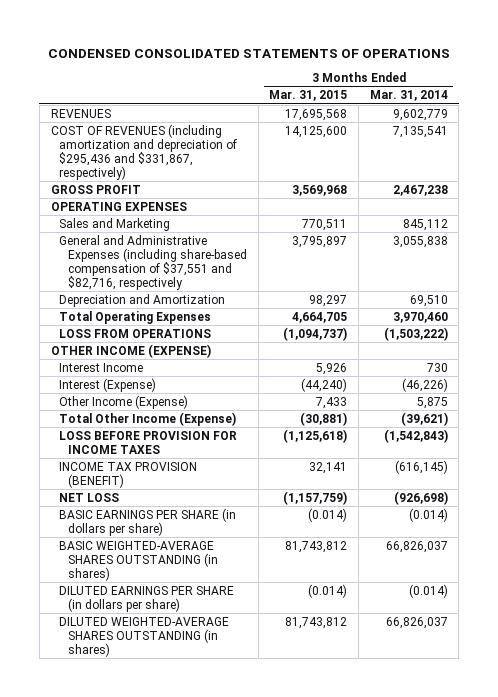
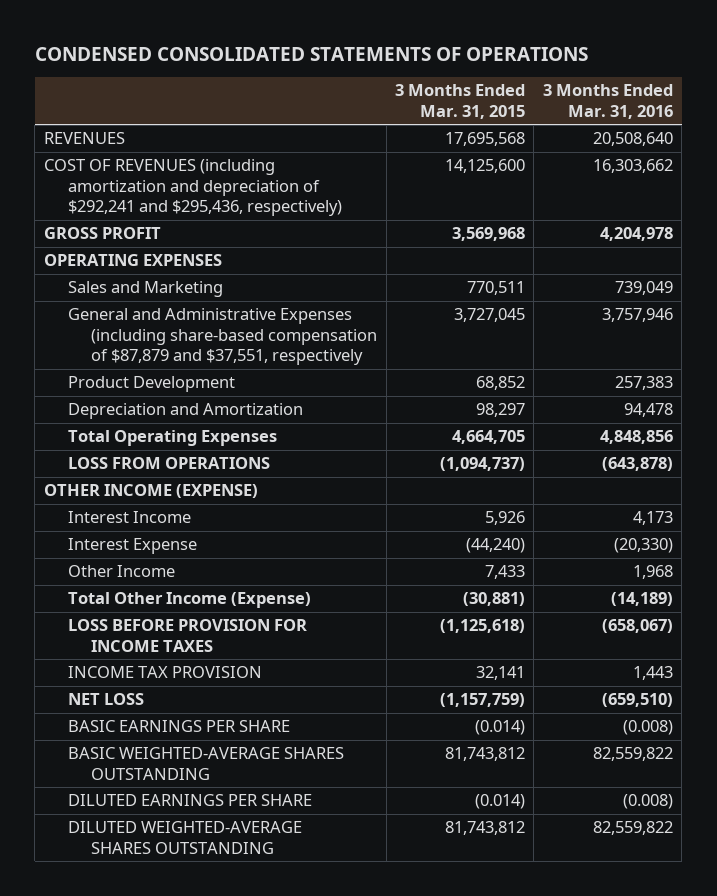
[369,90,448,102] Mar. 31, 2014 -> none
none -> [542,84,673,119] 3 Months Ended Mar. 31, 2016
[50,123,238,180] COST OF REVENUES (including amortization and depreciation of $295,436 and $331,867, respectively) -> [43,159,342,217] COST OF REVENUES (including amortization and depreciation of $292,241 and $295,436, respectively)
[59,234,248,290] General and Administrative Expenses (including share-based compensation of $37,551 and $82,716, respectively -> [67,308,378,366] General and Administrative Expenses (including share-based compensation of $87,879 and $37,551, respectively
[292,235,348,248] 3,795,897 -> [453,308,525,323] 3,727,045
none -> [67,376,235,393] Product Development
[59,377,157,392] Interest (Expense) -> [67,538,197,555] Interest Expense
[59,394,189,409] Other Income (Expense) -> [67,565,175,578] Other Income
[59,461,198,488] INCOME TAX PROVISION (BENEFIT) -> [67,666,262,679] INCOME TAX PROVISION
[59,507,237,536] BASIC EARNINGS PER SHARE (in dollars per share) -> [67,720,290,733] BASIC EARNINGS PER SHARE
[59,540,219,581] BASIC WEIGHTED-AVERAGE SHARES OUTSTANDING (in shares) -> [67,747,344,780] BASIC WEIGHTED-AVERAGE SHARES OUTSTANDING
[59,585,235,612] DILUTED EARNINGS PER SHARE (in dollars per share) -> [67,794,312,807] DILUTED EARNINGS PER SHARE
[59,616,230,657] DILUTED WEIGHTED-AVERAGE SHARES OUTSTANDING (in shares) -> [67,821,302,854] DILUTED WEIGHTED-AVERAGE SHARES OUTSTANDING

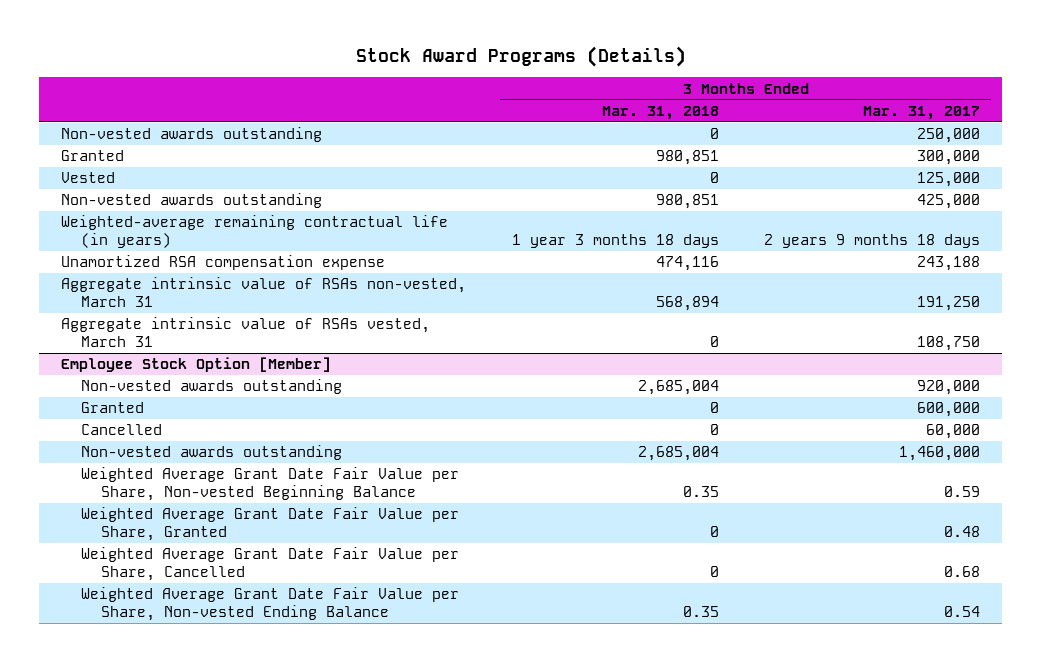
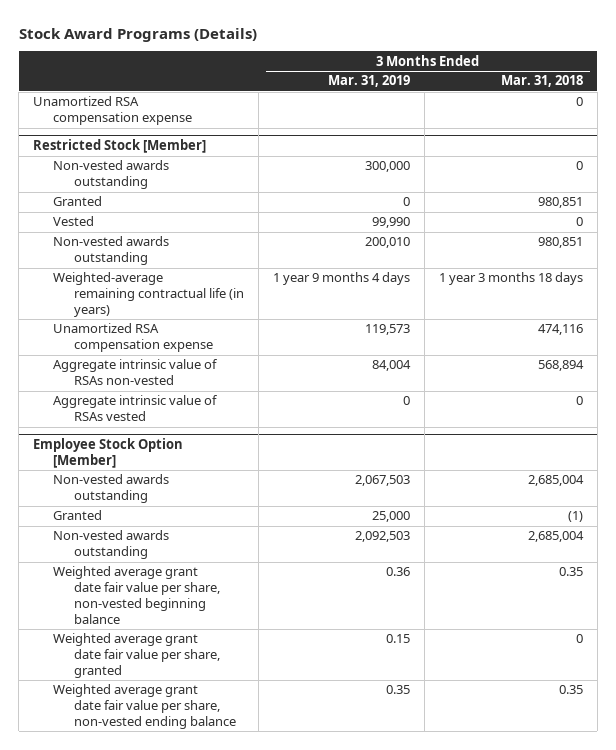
[862,106,980,121] Mar. 31, 2017 -> none
none -> [327,75,410,88] Mar. 31, 2019
none -> [33,96,193,126] Unamortized RSA compensation expense
none -> [33,139,207,154] Restricted Stock [Member]
[61,277,467,308] Aggregate intrinsic value of RSAs non-vested, March 31 -> [53,359,219,386] Aggregate intrinsic value of RSAs non-vested
[61,317,431,348] Aggregate intrinsic value of RSAs vested, March 31 -> [53,395,219,422] Aggregate intrinsic value of RSAs vested
[81,424,163,436] Cancelled -> none
[709,402,719,414] 0 -> [567,511,583,523] (1)
[81,547,460,582] Weighted Average Grant Date Fair Value per Share, Cancelled -> none
[81,467,460,502] Weighted Average Grant Date Fair Value per Share, Non-vested Beginning Balance -> [53,566,220,625] Weighted average grant date fair value per share, non-vested beginning balance
[81,507,460,542] Weighted Average Grant Date Fair Value per Share, Granted -> [53,633,220,679] Weighted average grant date fair value per share, granted
[81,587,460,622] Weighted Average Grant Date Fair Value per Share, Non-vested Ending Balance -> [53,684,236,730] Weighted average grant date fair value per share, non-vested ending balance

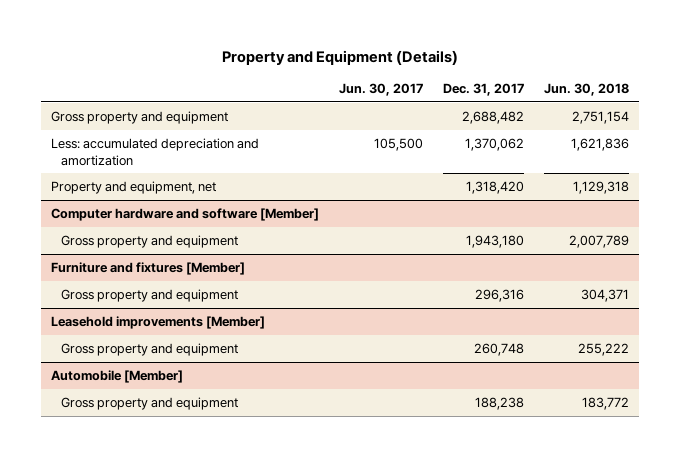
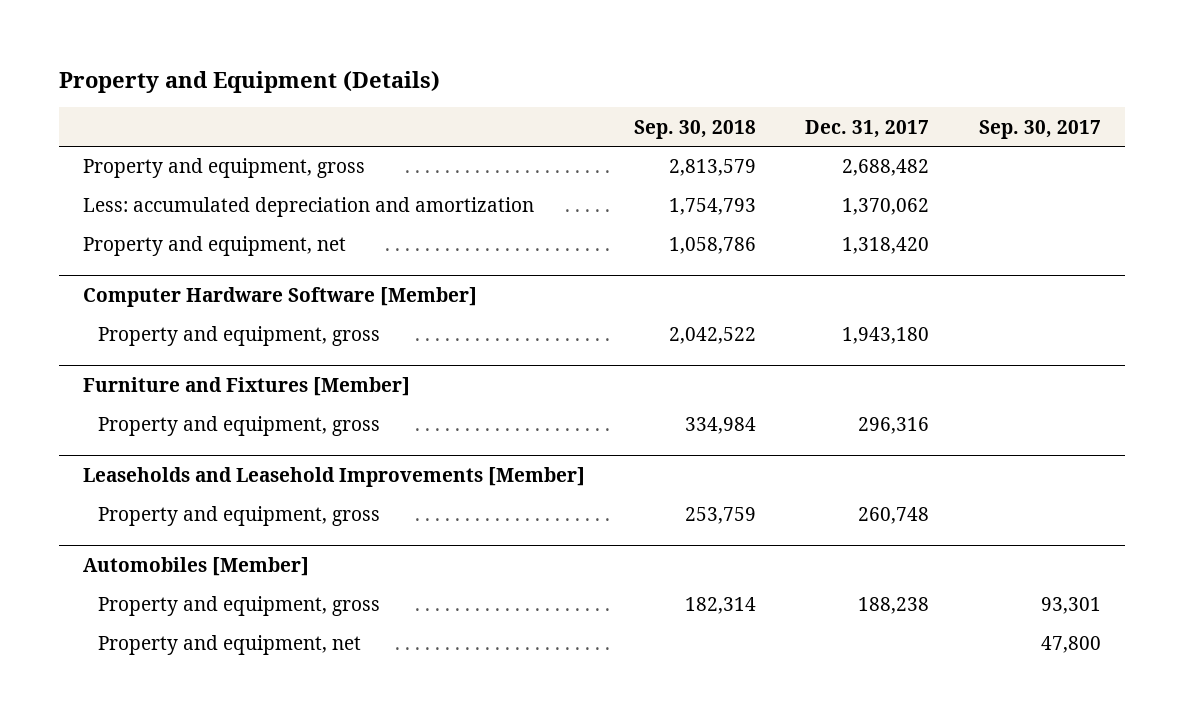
[338,83,423,97] Jun. 30, 2017 -> none
[543,83,629,97] Jun. 30, 2018 -> none
none -> [634,119,757,139] Sep. 30, 2018
none -> [978,119,1101,139] Sep. 30, 2017
[51,111,229,125] Gross property and equipment -> [83,158,366,179] Property and equipment, gross
[51,208,320,222] Computer hardware and software [Member] -> [83,287,478,308] Computer Hardware Software [Member]
[60,235,238,249] Gross property and equipment -> [97,326,380,347] Property and equipment, gross
[51,262,246,276] Furniture and fixtures [Member] -> [83,377,411,397] Furniture and Fixtures [Member]
[60,289,238,303] Gross property and equipment -> [97,416,380,437] Property and equipment, gross
[51,316,266,330] Leasehold improvements [Member] -> [83,467,586,488] Leaseholds and Leasehold Improvements [Member]
[60,343,238,357] Gross property and equipment -> [97,506,380,527] Property and equipment, gross
[51,370,184,384] Automobile [Member] -> [83,557,310,577] Automobiles [Member]
[60,397,238,411] Gross property and equipment -> [97,596,380,617] Property and equipment, gross
none -> [97,635,361,656] Property and equipment, net

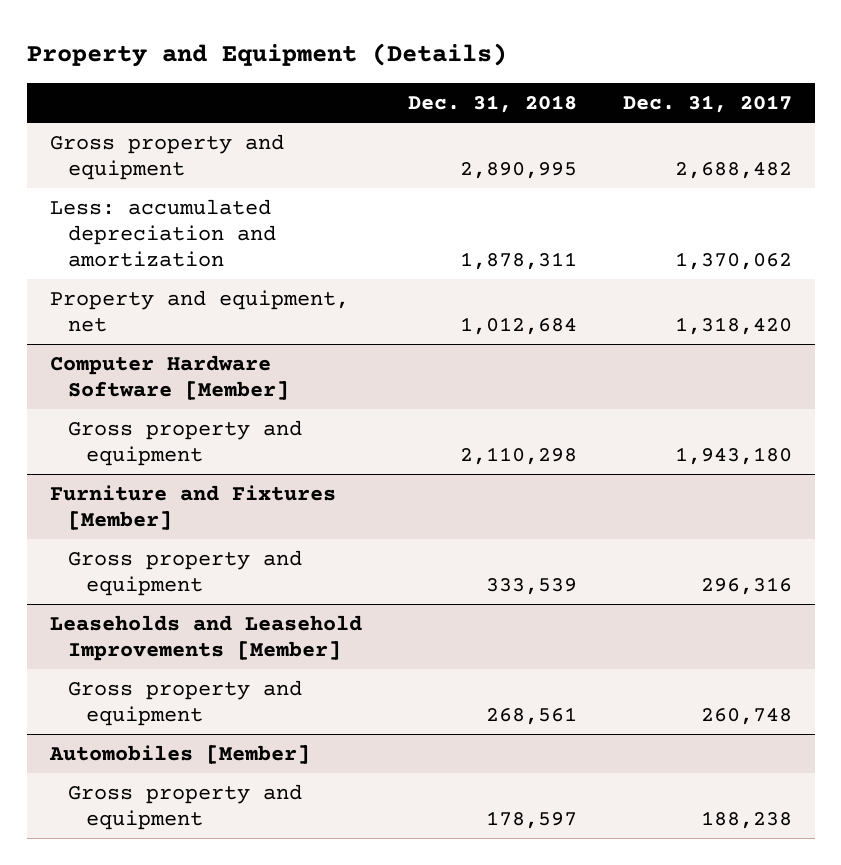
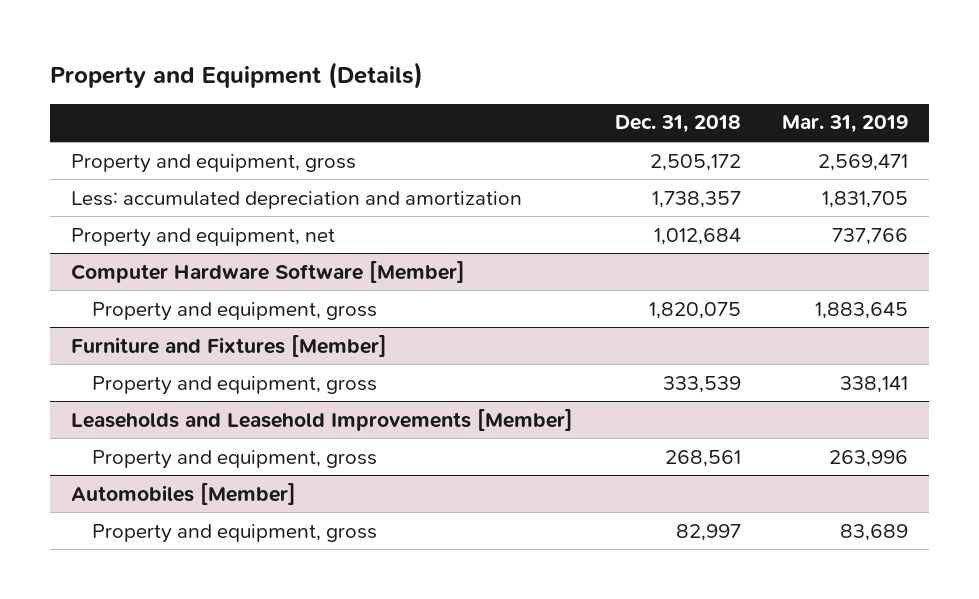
[622,95,792,114] Dec. 31, 2017 -> none
none -> [782,115,909,134] Mar. 31, 2019
[49,133,284,180] Gross property and equipment -> [71,153,357,173] Property and equipment, gross
[459,161,577,179] 2,890,995 -> [649,153,741,171] 2,505,172
[459,251,577,270] 1,878,311 -> [651,190,741,208] 1,738,357
[68,419,303,466] Gross property and equipment -> [91,301,377,321] Property and equipment, gross
[459,446,577,465] 2,110,298 -> [648,301,741,319] 1,820,075
[68,549,303,596] Gross property and equipment -> [91,375,377,395] Property and equipment, gross
[68,679,303,726] Gross property and equipment -> [91,449,377,469] Property and equipment, gross
[68,783,303,830] Gross property and equipment -> [91,523,377,543] Property and equipment, gross
[485,810,577,829] 178,597 -> [675,523,741,541] 82,997

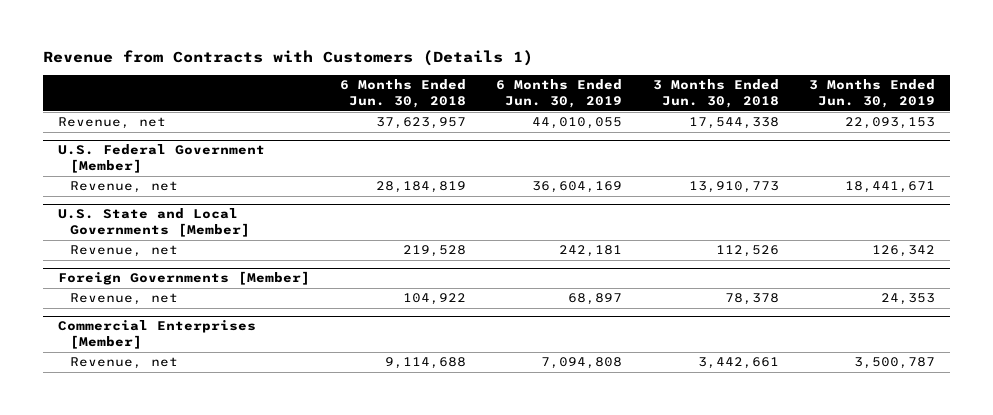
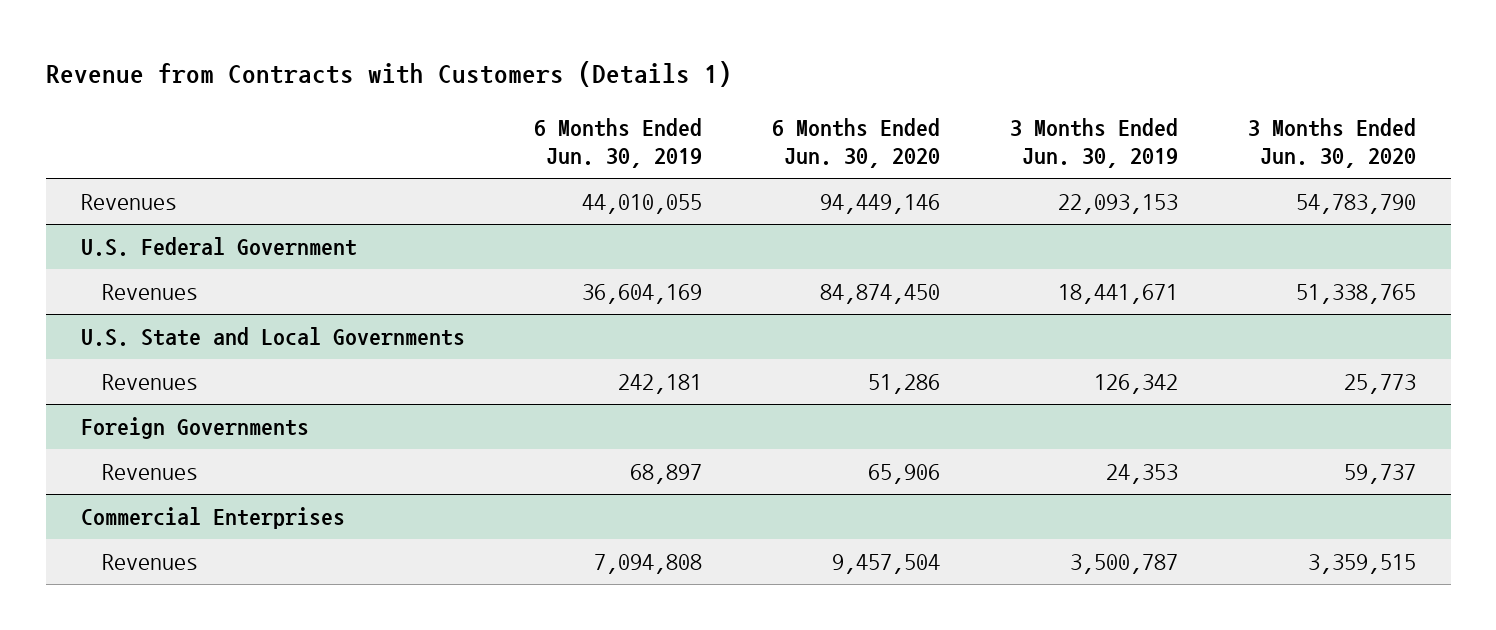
[340,78,467,109] 6 Months Ended Jun. 30, 2018 -> none
[652,78,779,109] 3 Months Ended Jun. 30, 2018 -> none
none -> [772,117,941,169] 6 Months Ended Jun. 30, 2020
none -> [1247,117,1416,169] 3 Months Ended Jun. 30, 2020
[57,117,166,130] Revenue, net -> [80,193,177,210] Revenues
[57,144,265,174] U.S. Federal Government [Member] -> [80,236,357,256] U.S. Federal Government
[69,181,178,194] Revenue, net -> [102,283,199,300] Revenues
[57,208,250,238] U.S. State and Local Governments [Member] -> [80,326,465,346] U.S. State and Local Governments
[69,245,178,258] Revenue, net -> [102,373,199,390] Revenues
[57,271,310,286] Foreign Governments [Member] -> [80,416,309,439] Foreign Governments
[69,293,178,306] Revenue, net -> [102,463,199,480] Revenues
[57,320,256,350] Commercial Enterprises [Member] -> [80,506,345,529] Commercial Enterprises
[69,357,178,370] Revenue, net -> [102,553,199,570] Revenues

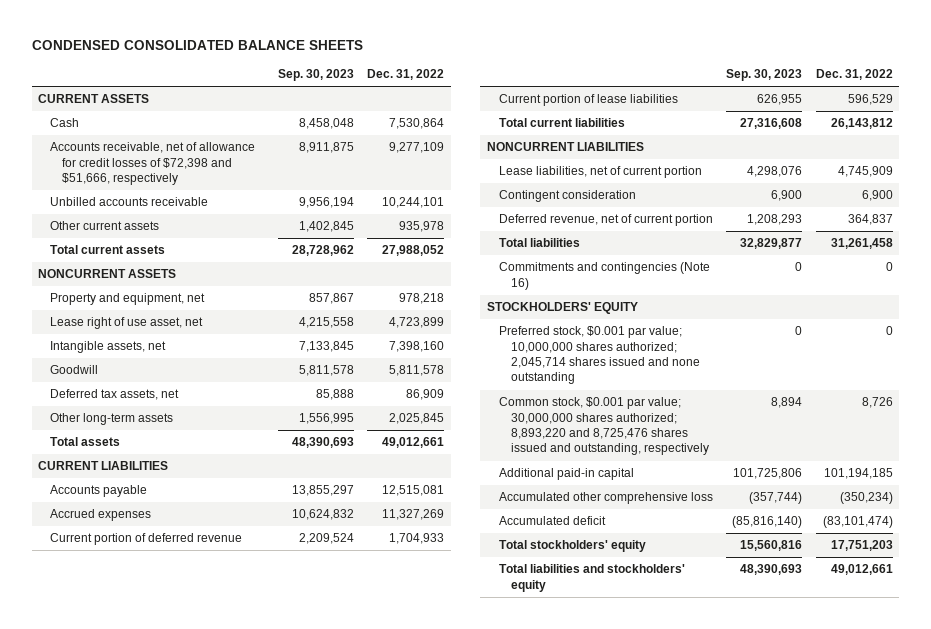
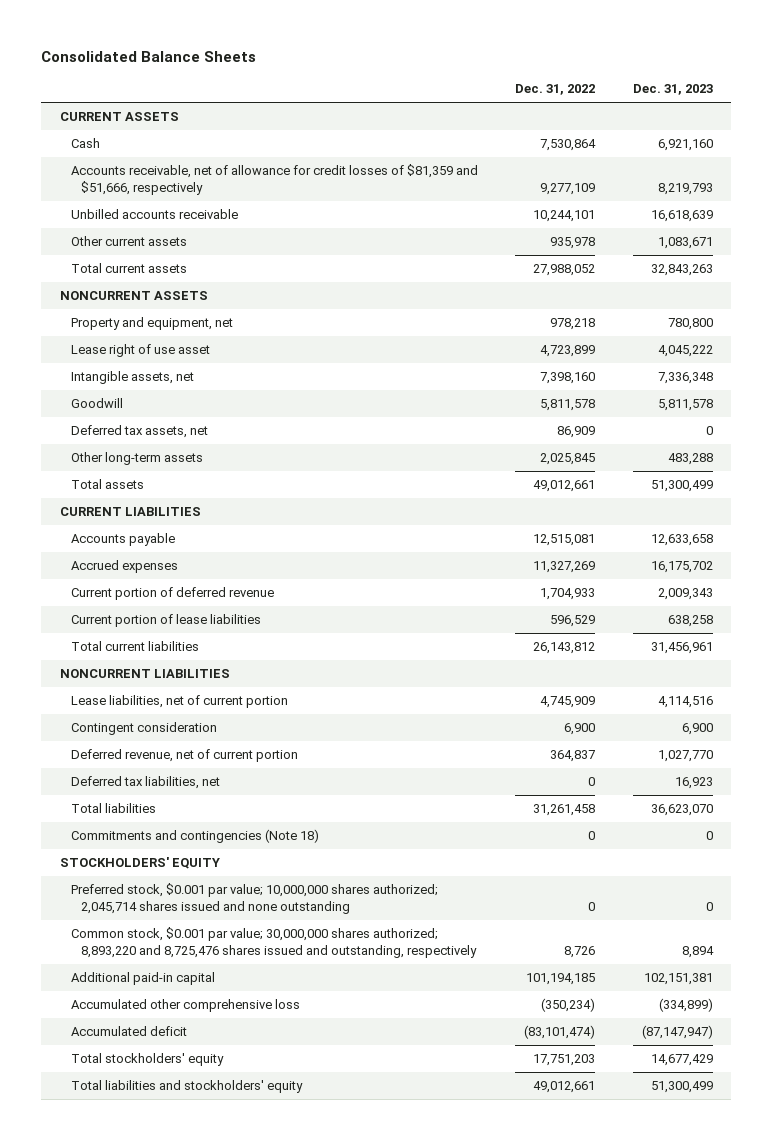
[31,40,363,51] CONDENSED CONSOLIDATED BALANCE SHEETS -> [41,50,257,62] Consolidated Balance Sheets
[277,69,354,82] Sep. 30, 2023 -> none
none -> [632,84,713,96] Dec. 31, 2023
[50,142,256,186] Accounts receivable, net of allowance for credit losses of $72,398 and $51,666, respectively -> [70,164,478,196] Accounts receivable, net of allowance for credit losses of $81,359 and $51,666, respectively
[50,317,204,330] Lease right of use asset, net -> [70,344,210,358] Lease right of use asset
none -> [70,776,220,790] Deferred tax liabilities, net
[498,262,710,290] Commitments and contingencies (Note 16) -> [70,829,319,844] Commitments and contingencies (Note 18)

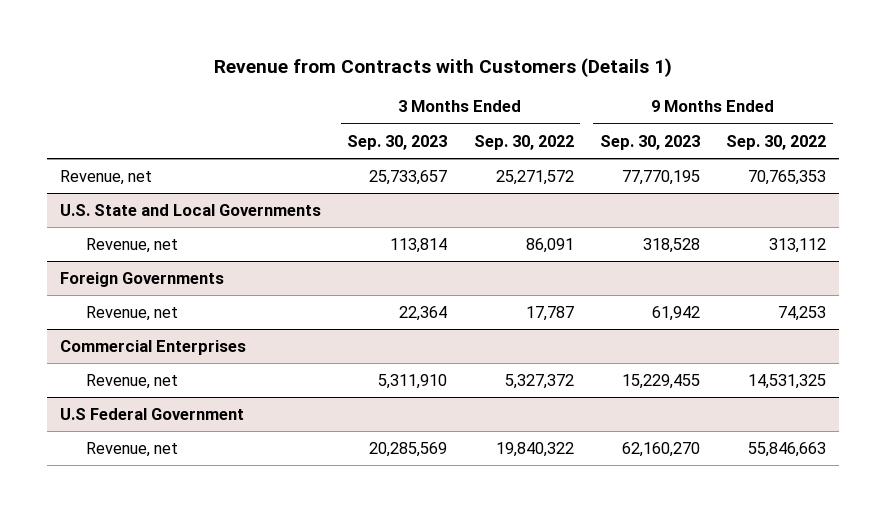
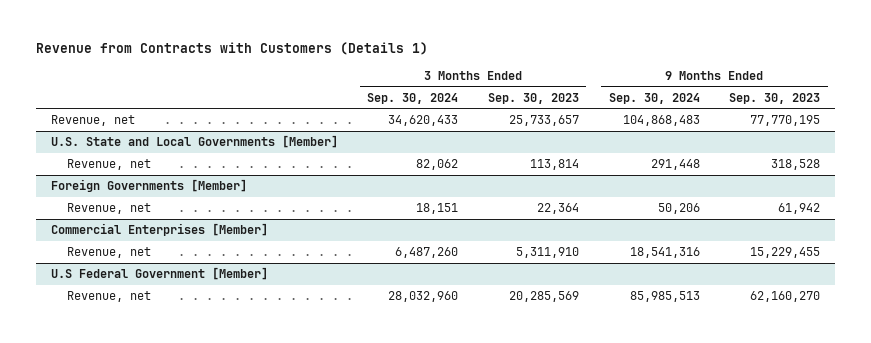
[473,134,574,150] Sep. 30, 2022 -> none
[726,134,827,150] Sep. 30, 2022 -> none
none -> [367,92,459,104] Sep. 30, 2024
none -> [608,92,700,104] Sep. 30, 2024
[60,204,322,217] U.S. State and Local Governments -> [50,135,338,149] U.S. State and Local Governments [Member]
[60,272,225,288] Foreign Governments -> [50,179,247,193] Foreign Governments [Member]
[60,340,247,356] Commercial Enterprises -> [50,223,268,237] Commercial Enterprises [Member]
[60,408,245,421] U.S Federal Government -> [50,267,268,281] U.S Federal Government [Member]

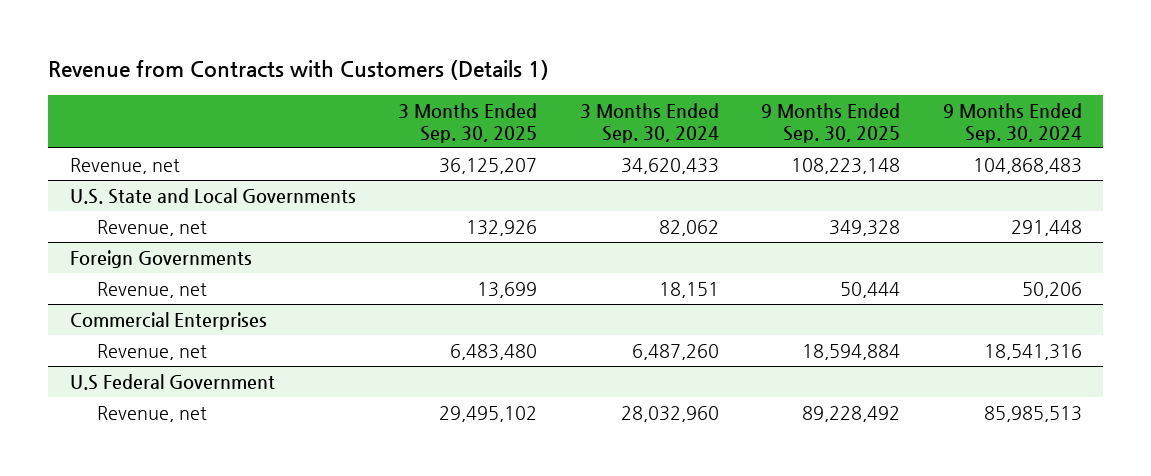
[487,92,579,104] Sep. 30, 2023 -> none
[729,92,821,104] Sep. 30, 2023 -> none
none -> [398,102,538,143] 3 Months Ended Sep. 30, 2025
none -> [761,102,901,143] 9 Months Ended Sep. 30, 2025
[50,135,338,149] U.S. State and Local Governments [Member] -> [69,188,356,205] U.S. State and Local Governments
[50,179,247,193] Foreign Governments [Member] -> [69,250,252,269] Foreign Governments
[50,223,268,237] Commercial Enterprises [Member] -> [69,312,267,331] Commercial Enterprises
[50,267,268,281] U.S Federal Government [Member] -> [69,374,275,391] U.S Federal Government

